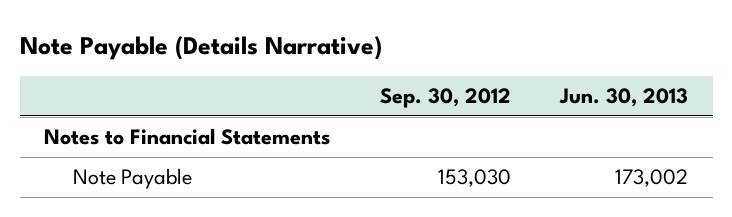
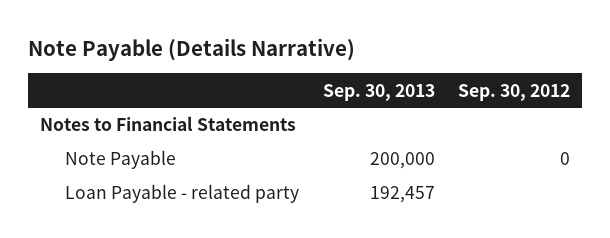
[558,87,688,107] Jun. 30, 2013 -> none
none -> [322,83,435,101] Sep. 30, 2013
[437,169,511,188] 153,030 -> [560,152,571,166] 0
none -> [64,184,299,204] Loan Payable - related party

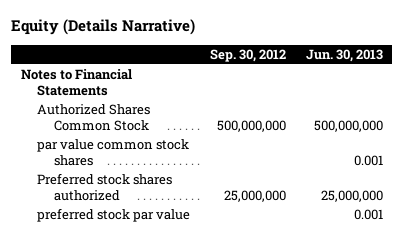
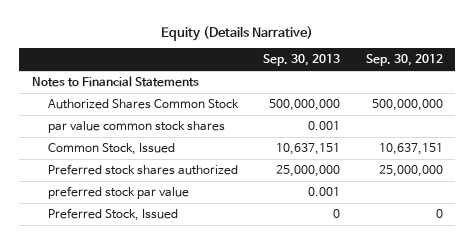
[305,49,383,63] Jun. 30, 2013 -> none
none -> [263,54,341,67] Sep. 30, 2013
none -> [47,143,175,156] Common Stock, Issued
none -> [47,208,178,222] Preferred Stock, Issued

